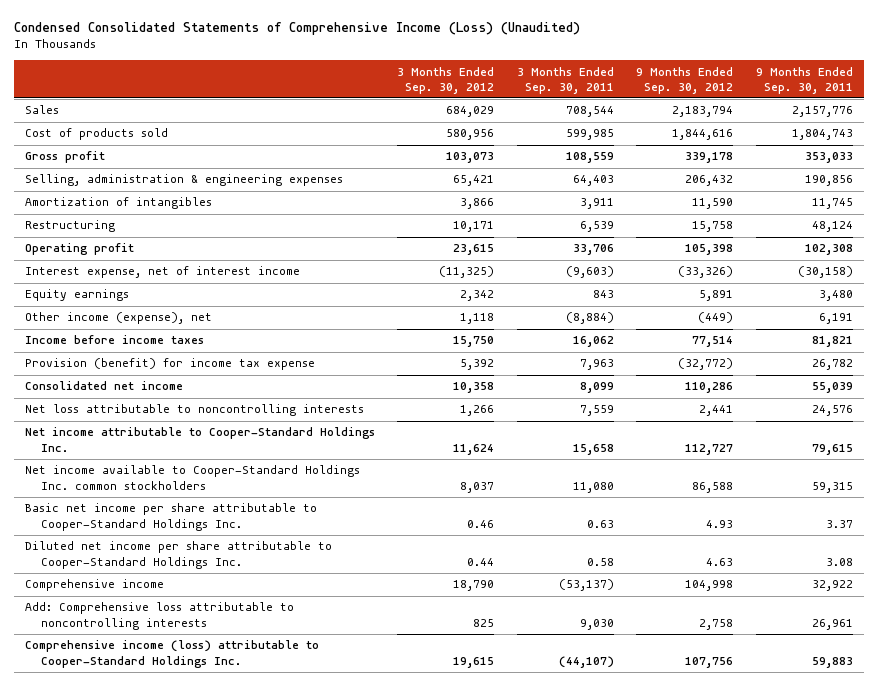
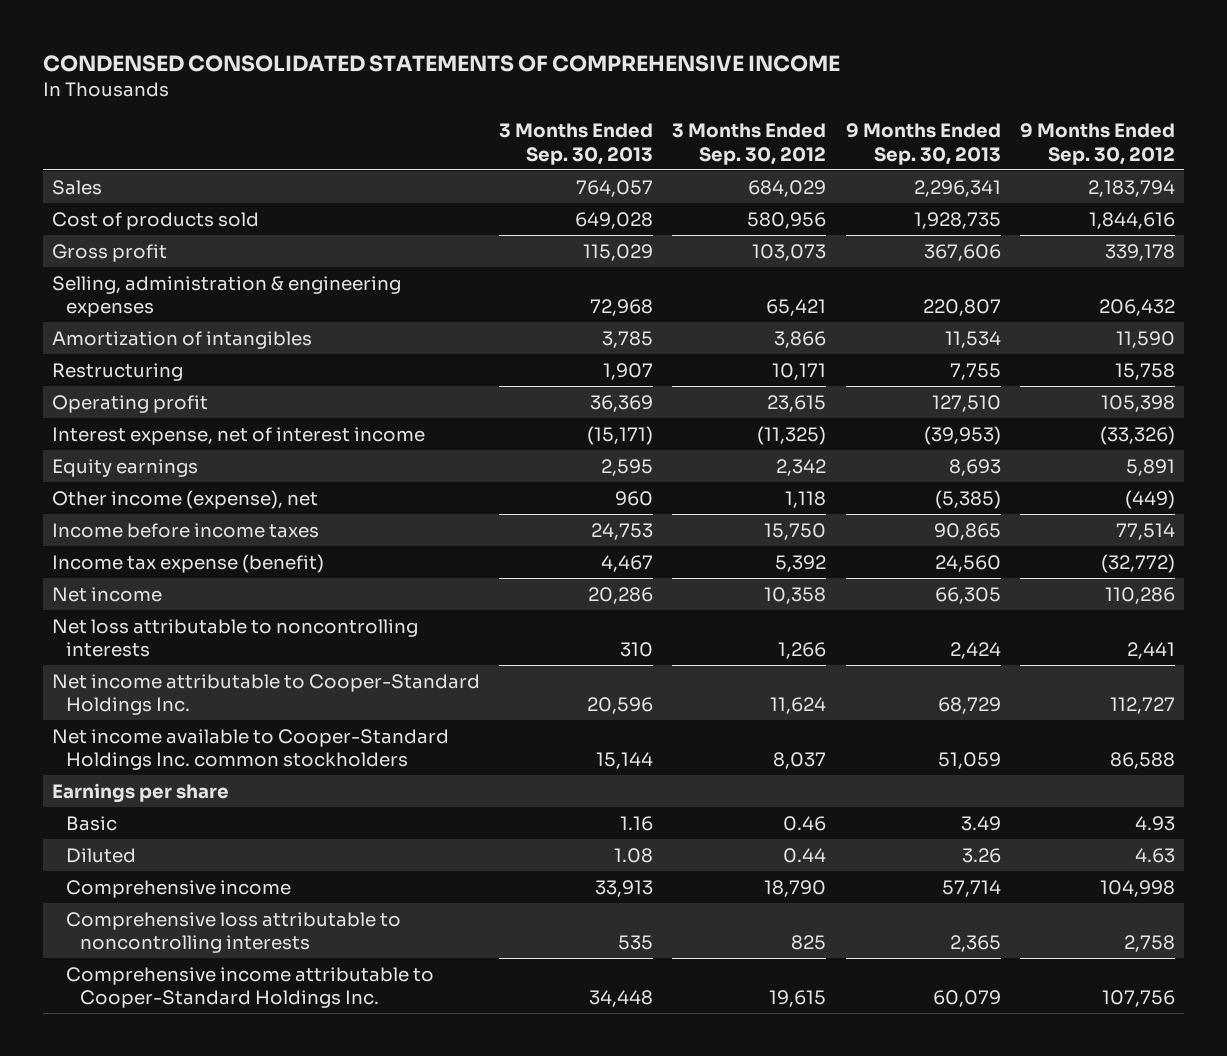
[13,22,580,36] Condensed Consolidated Statements of Comprehensive Income (Loss) (Unaudited) -> [42,55,840,73] CONDENSED CONSOLIDATED STATEMENTS OF COMPREHENSIVE INCOME
[516,66,614,94] 3 Months Ended Sep. 30, 2011 -> none
[755,66,853,94] 9 Months Ended Sep. 30, 2011 -> none
none -> [499,123,654,165] 3 Months Ended Sep. 30, 2013
none -> [845,123,1001,165] 9 Months Ended Sep. 30, 2013
[25,358,316,371] Provision (benefit) for income tax expense -> [52,553,325,573] Income tax expense (benefit)
[25,381,184,391] Consolidated net income -> [52,586,163,602] Net income
none -> [52,782,230,803] Earnings per share
[25,503,318,531] Basic net income per share attributable to Cooper-Standard Holdings Inc. -> [66,815,118,831] Basic
[25,541,333,569] Diluted net income per share attributable to Cooper-Standard Holdings Inc. -> [66,847,137,863] Diluted
[25,602,295,630] Add: Comprehensive loss attributable to noncontrolling interests -> [66,911,402,953] Comprehensive loss attributable to noncontrolling interests
[25,640,320,668] Comprehensive income (loss) attributable to Cooper-Standard Holdings Inc. -> [66,966,435,1008] Comprehensive income attributable to Cooper-Standard Holdings Inc.

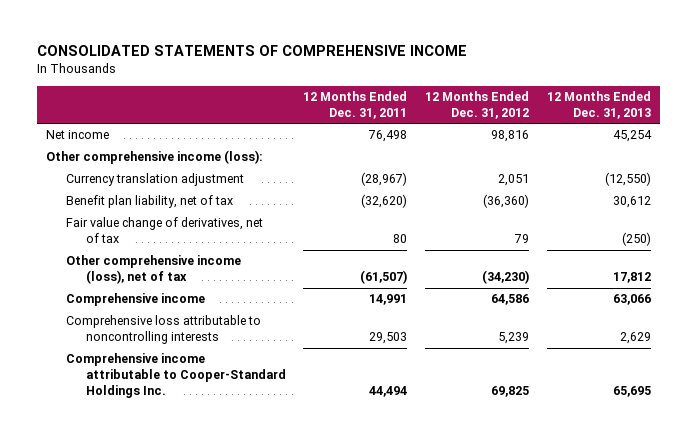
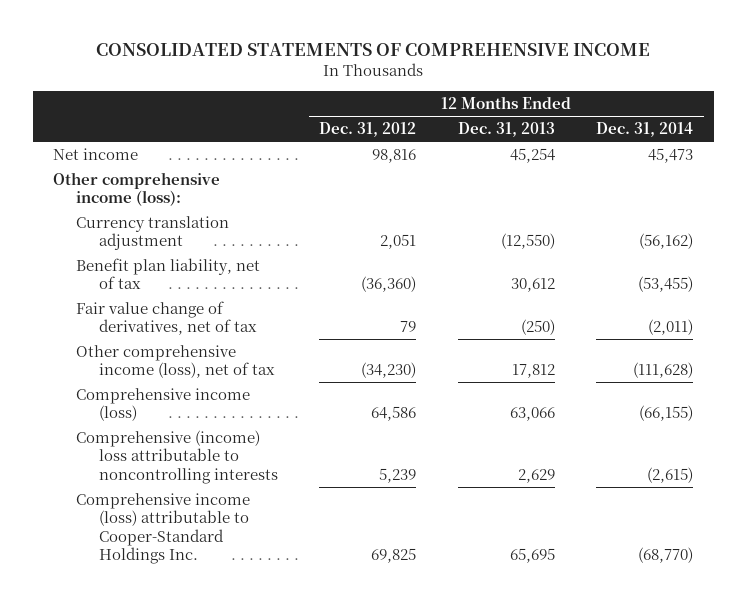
[303,91,408,119] 12 Months Ended Dec. 31, 2011 -> none
none -> [596,122,694,138] Dec. 31, 2014
[65,293,205,307] Comprehensive income -> [76,387,251,422] Comprehensive income (loss)
[65,315,261,345] Comprehensive loss attributable to noncontrolling interests -> [76,429,278,484] Comprehensive (income) loss attributable to noncontrolling interests
[65,353,286,398] Comprehensive income attributable to Cooper-Standard Holdings Inc. -> [76,492,251,565] Comprehensive income (loss) attributable to Cooper-Standard Holdings Inc.

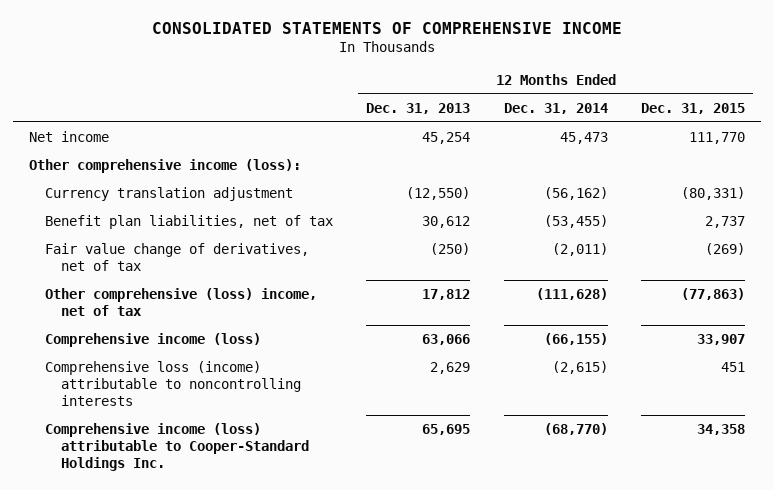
[319,122,417,138] Dec. 31, 2012 -> none
none -> [640,102,745,114] Dec. 31, 2015
[76,257,261,290] Benefit plan liability, net of tax -> [45,214,334,229] Benefit plan liabilities, net of tax
[76,344,275,379] Other comprehensive income (loss), net of tax -> [45,287,318,317] Other comprehensive (loss) income, net of tax
[76,429,278,484] Comprehensive (income) loss attributable to noncontrolling interests -> [45,360,302,407] Comprehensive loss (income) attributable to noncontrolling interests

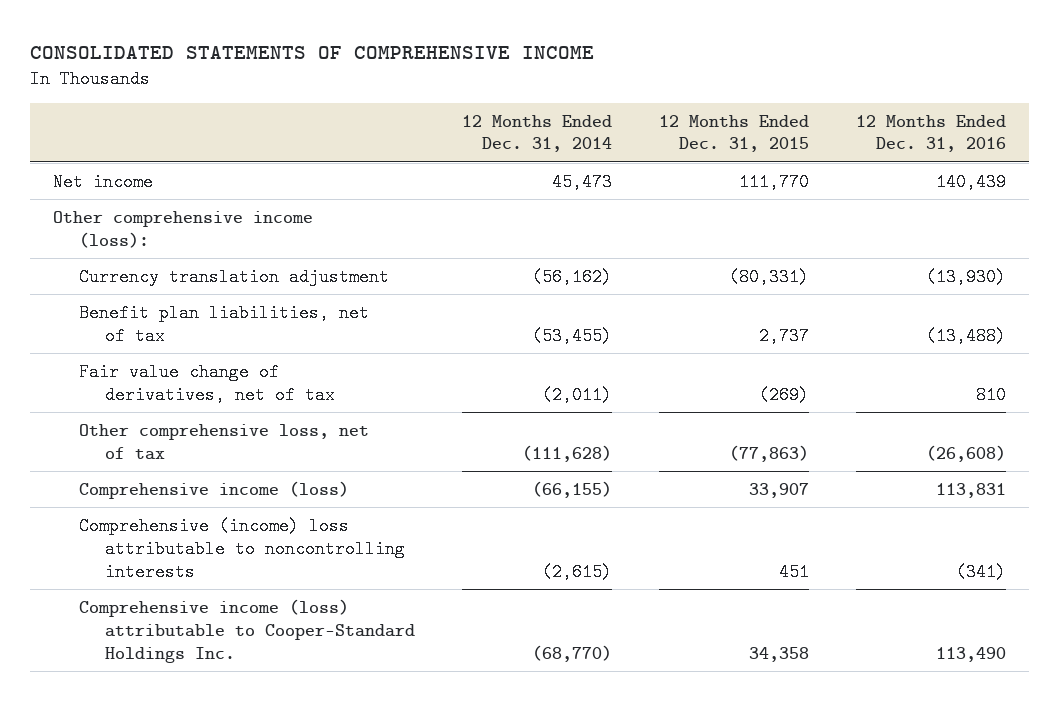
[366,102,471,114] Dec. 31, 2013 -> none
none -> [855,114,1006,153] 12 Months Ended Dec. 31, 2016
[45,287,318,317] Other comprehensive (loss) income, net of tax -> [79,423,370,460] Other comprehensive loss, net of tax
[45,360,302,407] Comprehensive loss (income) attributable to noncontrolling interests -> [79,516,405,581] Comprehensive (income) loss attributable to noncontrolling interests

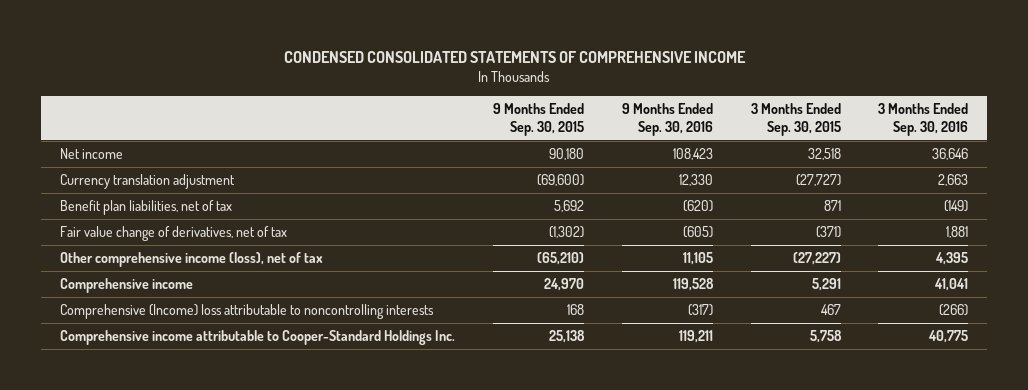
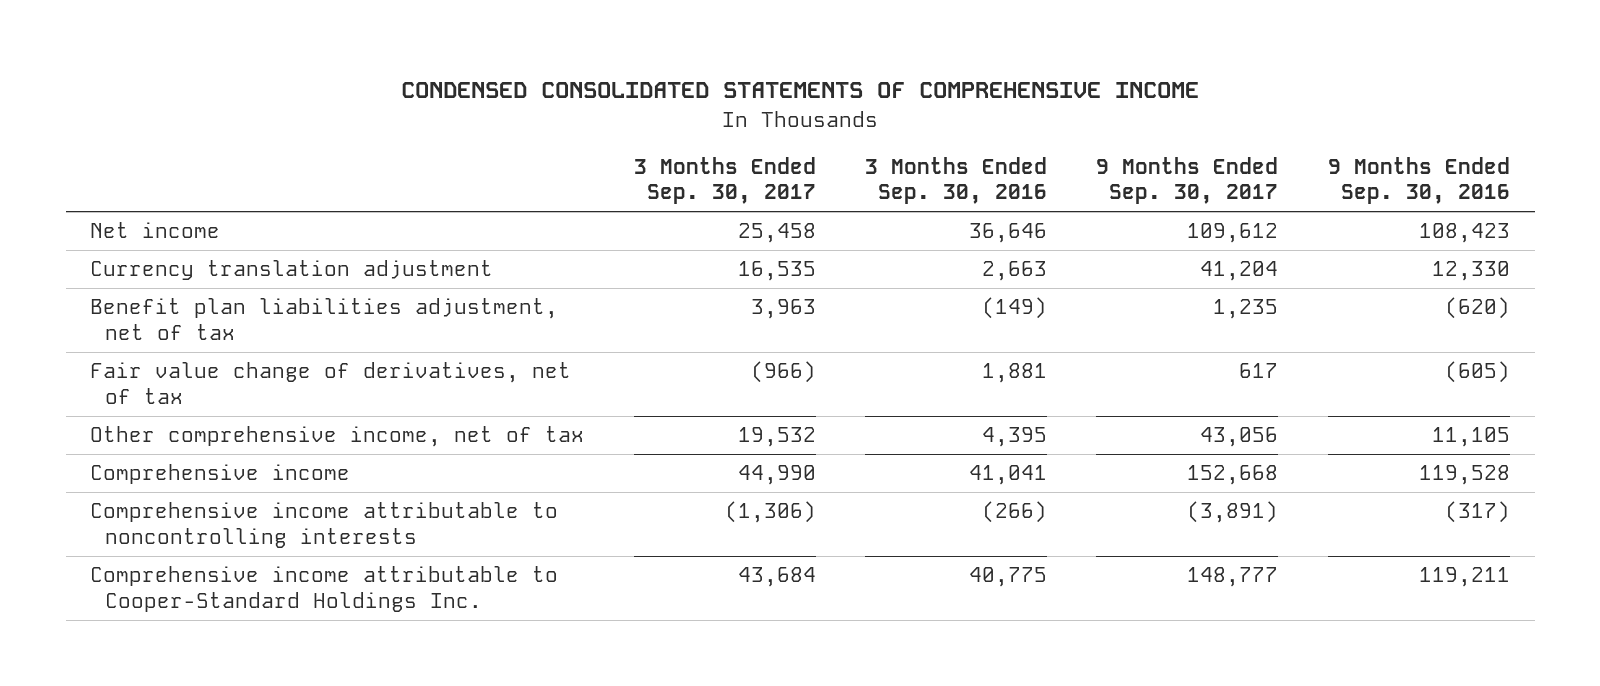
[492,103,584,137] 9 Months Ended Sep. 30, 2015 -> none
[750,103,841,137] 3 Months Ended Sep. 30, 2015 -> none
none -> [633,157,816,205] 3 Months Ended Sep. 30, 2017
none -> [1096,157,1279,205] 9 Months Ended Sep. 30, 2017
[60,200,233,216] Benefit plan liabilities, net of tax -> [90,298,559,340] Benefit plan liabilities adjustment, net of tax
[60,252,324,268] Other comprehensive income (loss), net of tax -> [90,426,585,448] Other comprehensive income, net of tax
[60,304,435,320] Comprehensive (Income) loss attributable to noncontrolling interests -> [90,502,559,548] Comprehensive income attributable to noncontrolling interests

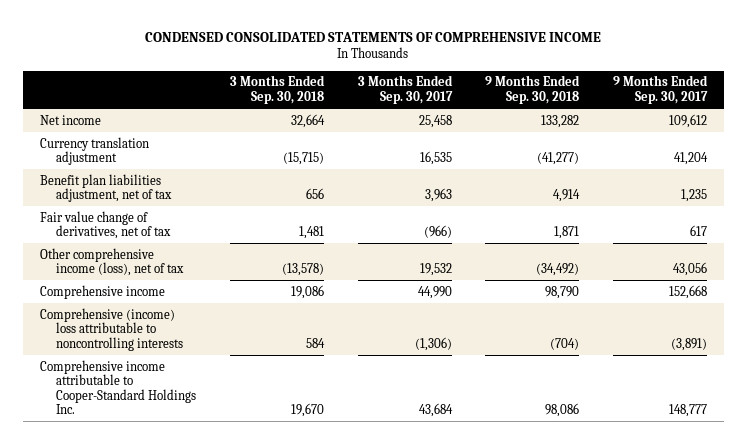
[865,157,1048,205] 3 Months Ended Sep. 30, 2016 -> none
[1327,157,1510,205] 9 Months Ended Sep. 30, 2016 -> none
none -> [229,75,325,104] 3 Months Ended Sep. 30, 2018
none -> [485,75,581,104] 9 Months Ended Sep. 30, 2018
[90,426,585,448] Other comprehensive income, net of tax -> [39,247,185,277] Other comprehensive income (loss), net of tax
[90,502,559,548] Comprehensive income attributable to noncontrolling interests -> [39,307,184,351] Comprehensive (income) loss attributable to noncontrolling interests

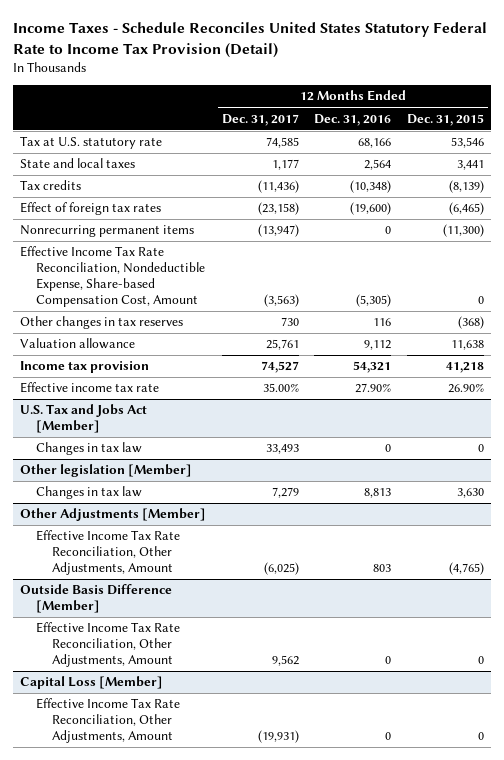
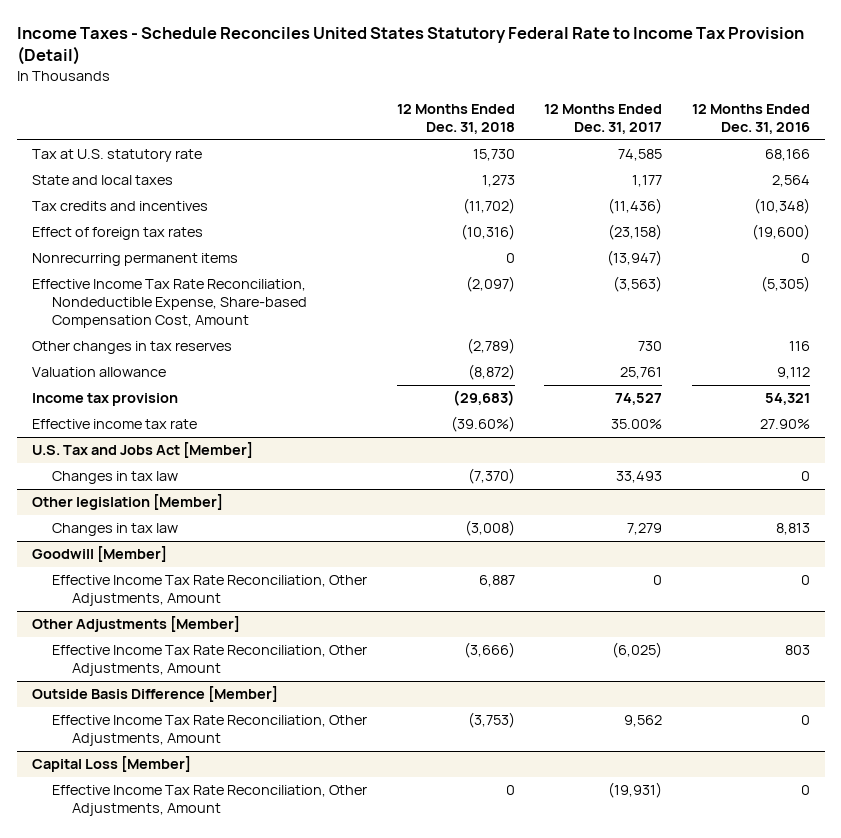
[406,113,484,126] Dec. 31, 2015 -> none
none -> [396,103,515,134] 12 Months Ended Dec. 31, 2018
[20,180,82,191] Tax credits -> [31,201,208,212] Tax credits and incentives
none -> [31,546,167,563] Goodwill [Member]
none -> [52,575,368,607] Effective Income Tax Rate Reconciliation, Other Adjustments, Amount

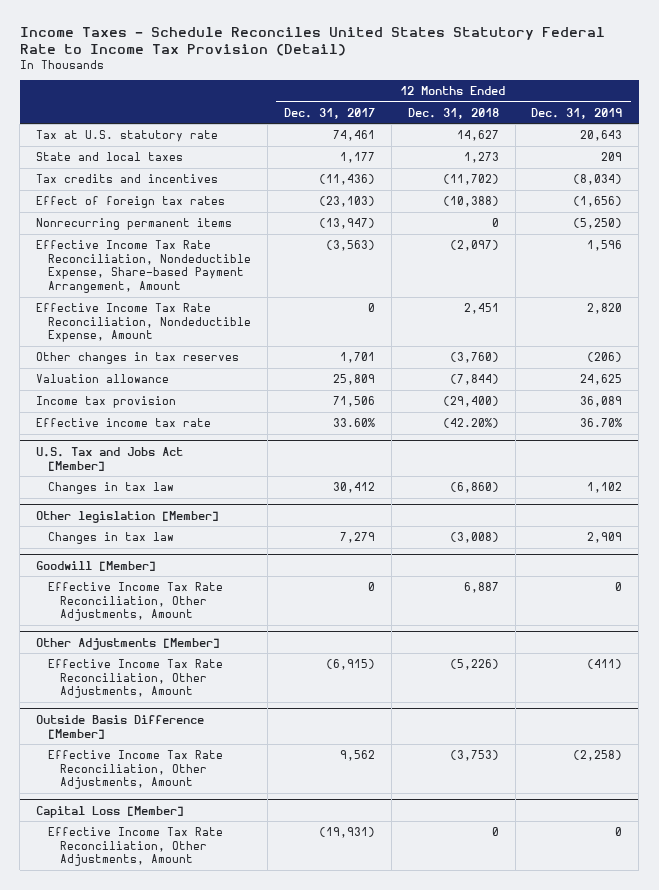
[691,103,810,134] 12 Months Ended Dec. 31, 2016 -> none
none -> [531,107,623,119] Dec. 31, 2019
[472,149,515,162] 15,730 -> [456,129,499,141] 14,627
[618,149,663,162] 74,585 -> [332,129,375,141] 74,461
[460,224,515,241] (10,316) -> [442,195,499,207] (10,388)
[608,224,663,241] (23,158) -> [318,195,375,207] (23,103)
[31,279,308,329] Effective Income Tax Rate Reconciliation, Nondeductible Expense, Share-based Compensation Cost, Amount -> [36,239,251,294] Effective Income Tax Rate Reconciliation, Nondeductible Expense, Share-based Payment Arrangement, Amount
none -> [36,302,251,343] Effective Income Tax Rate Reconciliation, Nondeductible Expense, Amount
[466,338,515,355] (2,789) -> [449,351,499,363] (3,760)
[638,341,663,352] 730 -> [339,351,375,363] 1,701
[467,364,515,381] (8,872) -> [449,373,499,385] (7,844)
[620,367,663,380] 25,761 -> [332,373,375,385] 25,809
[452,390,515,407] (29,683) -> [442,395,499,407] (29,400)
[615,393,663,406] 74,527 -> [332,395,375,407] 71,506
[450,416,515,433] (39.60%) -> [442,417,499,428] (42.20%)
[611,419,663,430] 35.00% -> [332,417,375,427] 33.60%
[467,468,515,485] (7,370) -> [449,481,499,493] (6,860)
[616,471,663,484] 33,493 -> [332,481,375,493] 30,412
[463,642,515,659] (3,666) -> [449,658,499,670] (5,226)
[612,642,663,659] (6,025) -> [325,658,375,670] (6,915)

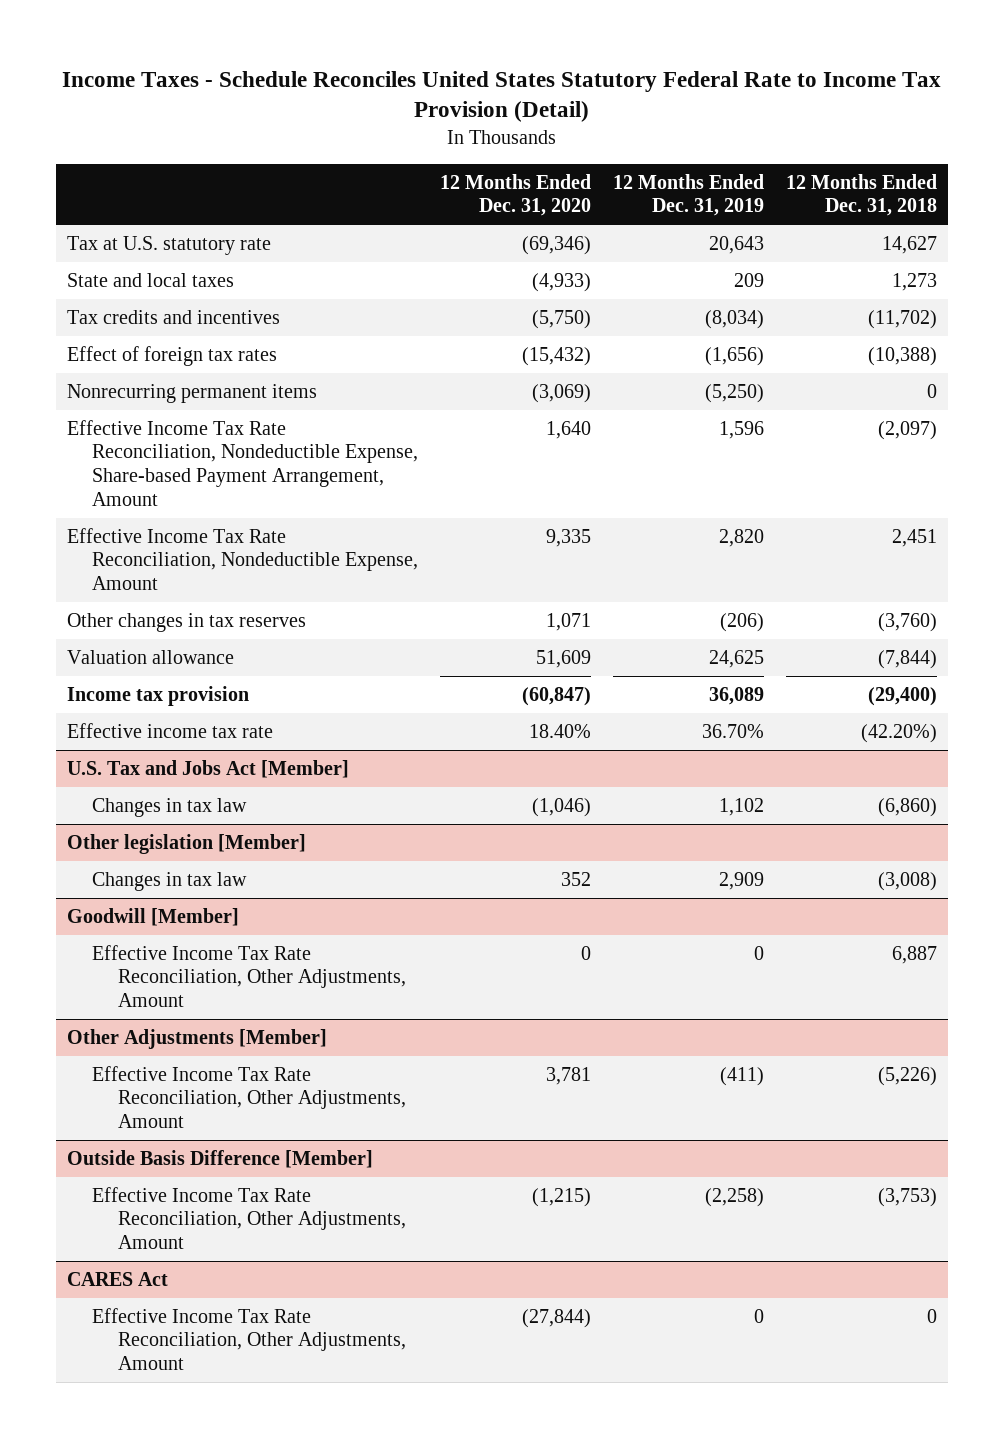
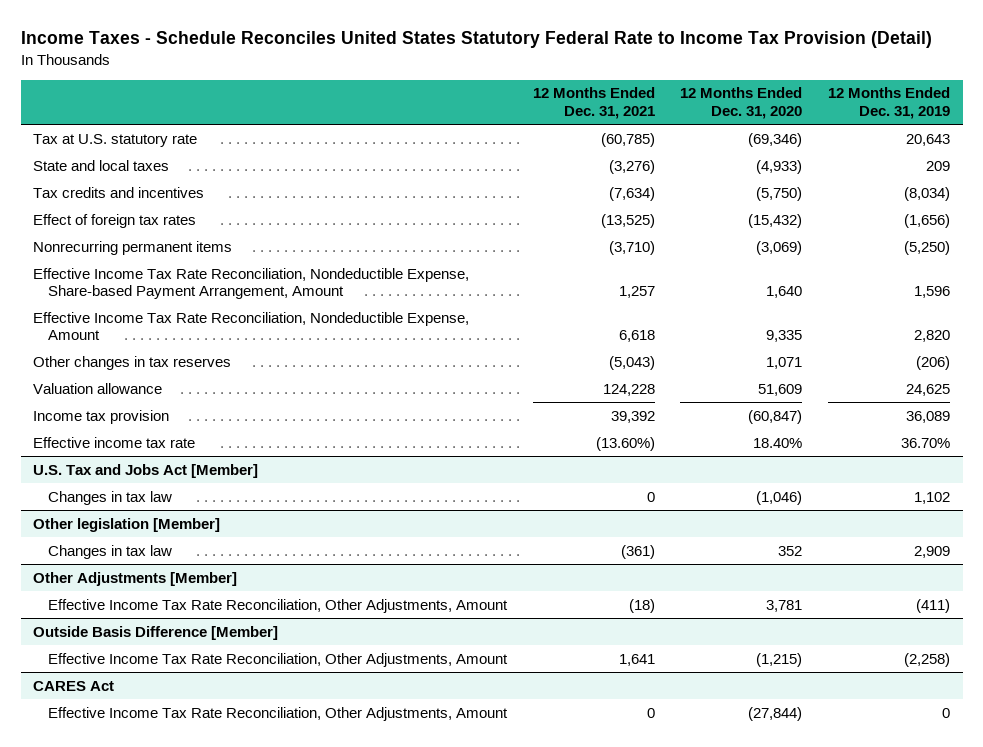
[785,173,937,217] 12 Months Ended Dec. 31, 2018 -> none
none -> [532,87,655,120] 12 Months Ended Dec. 31, 2021
[66,907,239,926] Goodwill [Member] -> none
[92,944,406,1008] Effective Income Tax Rate Reconciliation, Other Adjustments, Amount -> none

